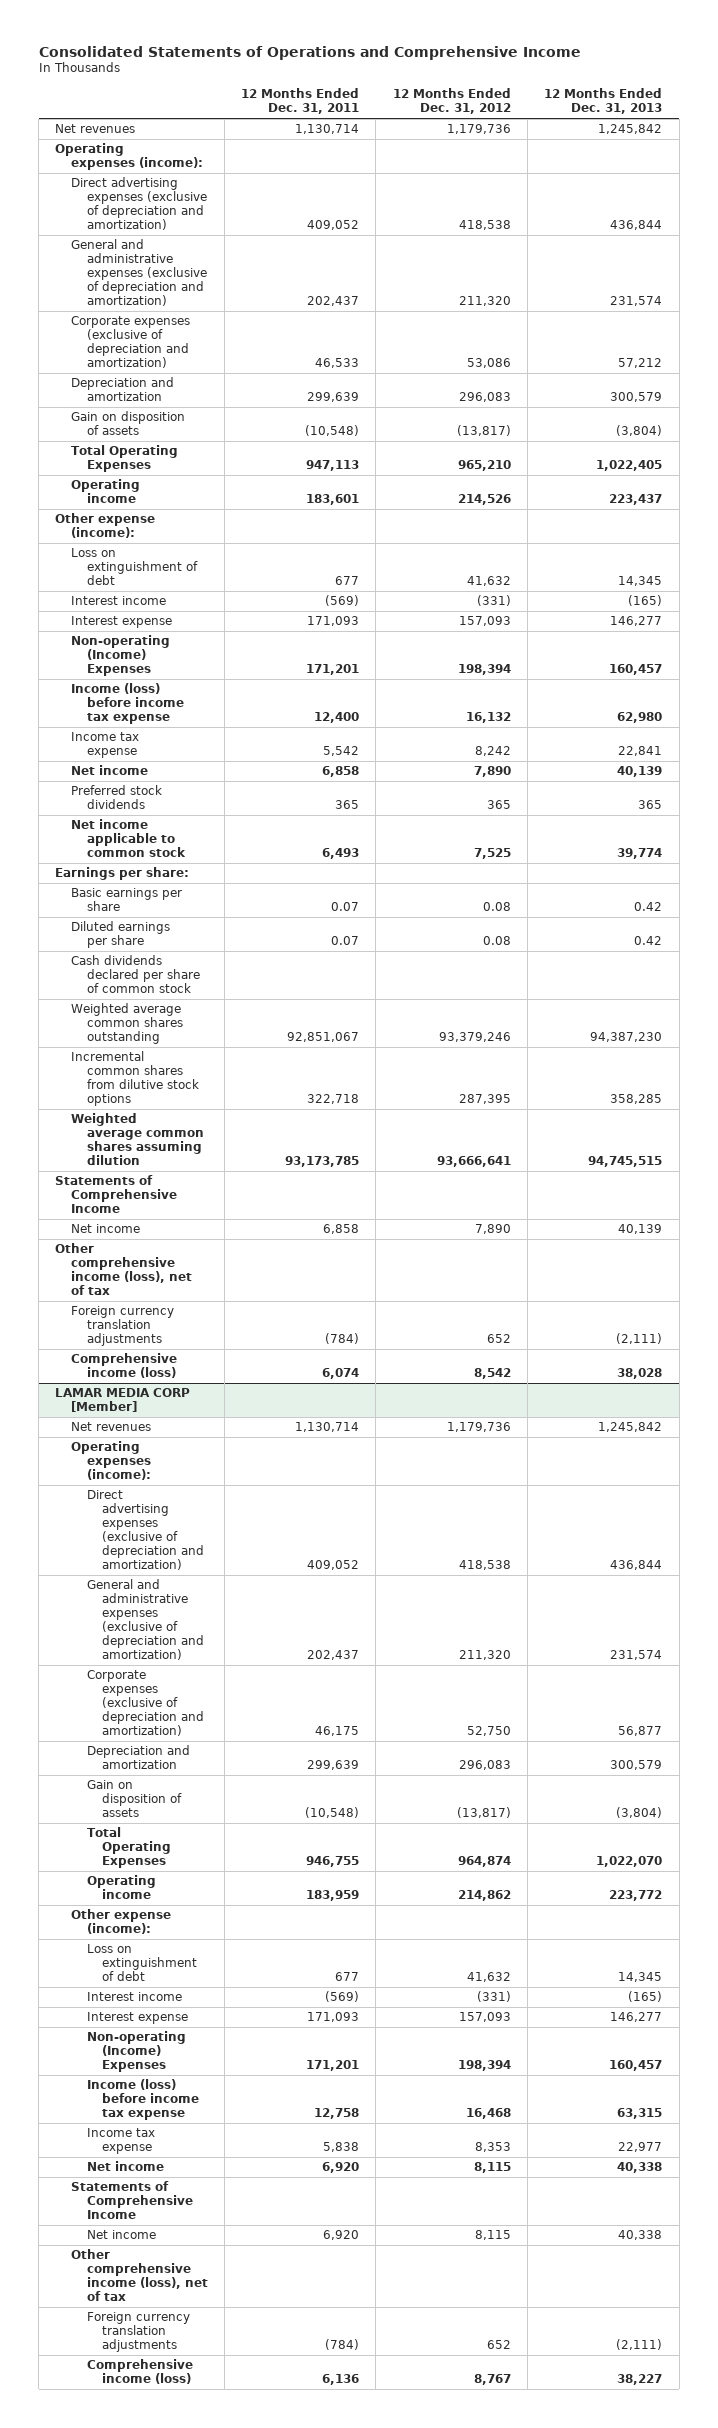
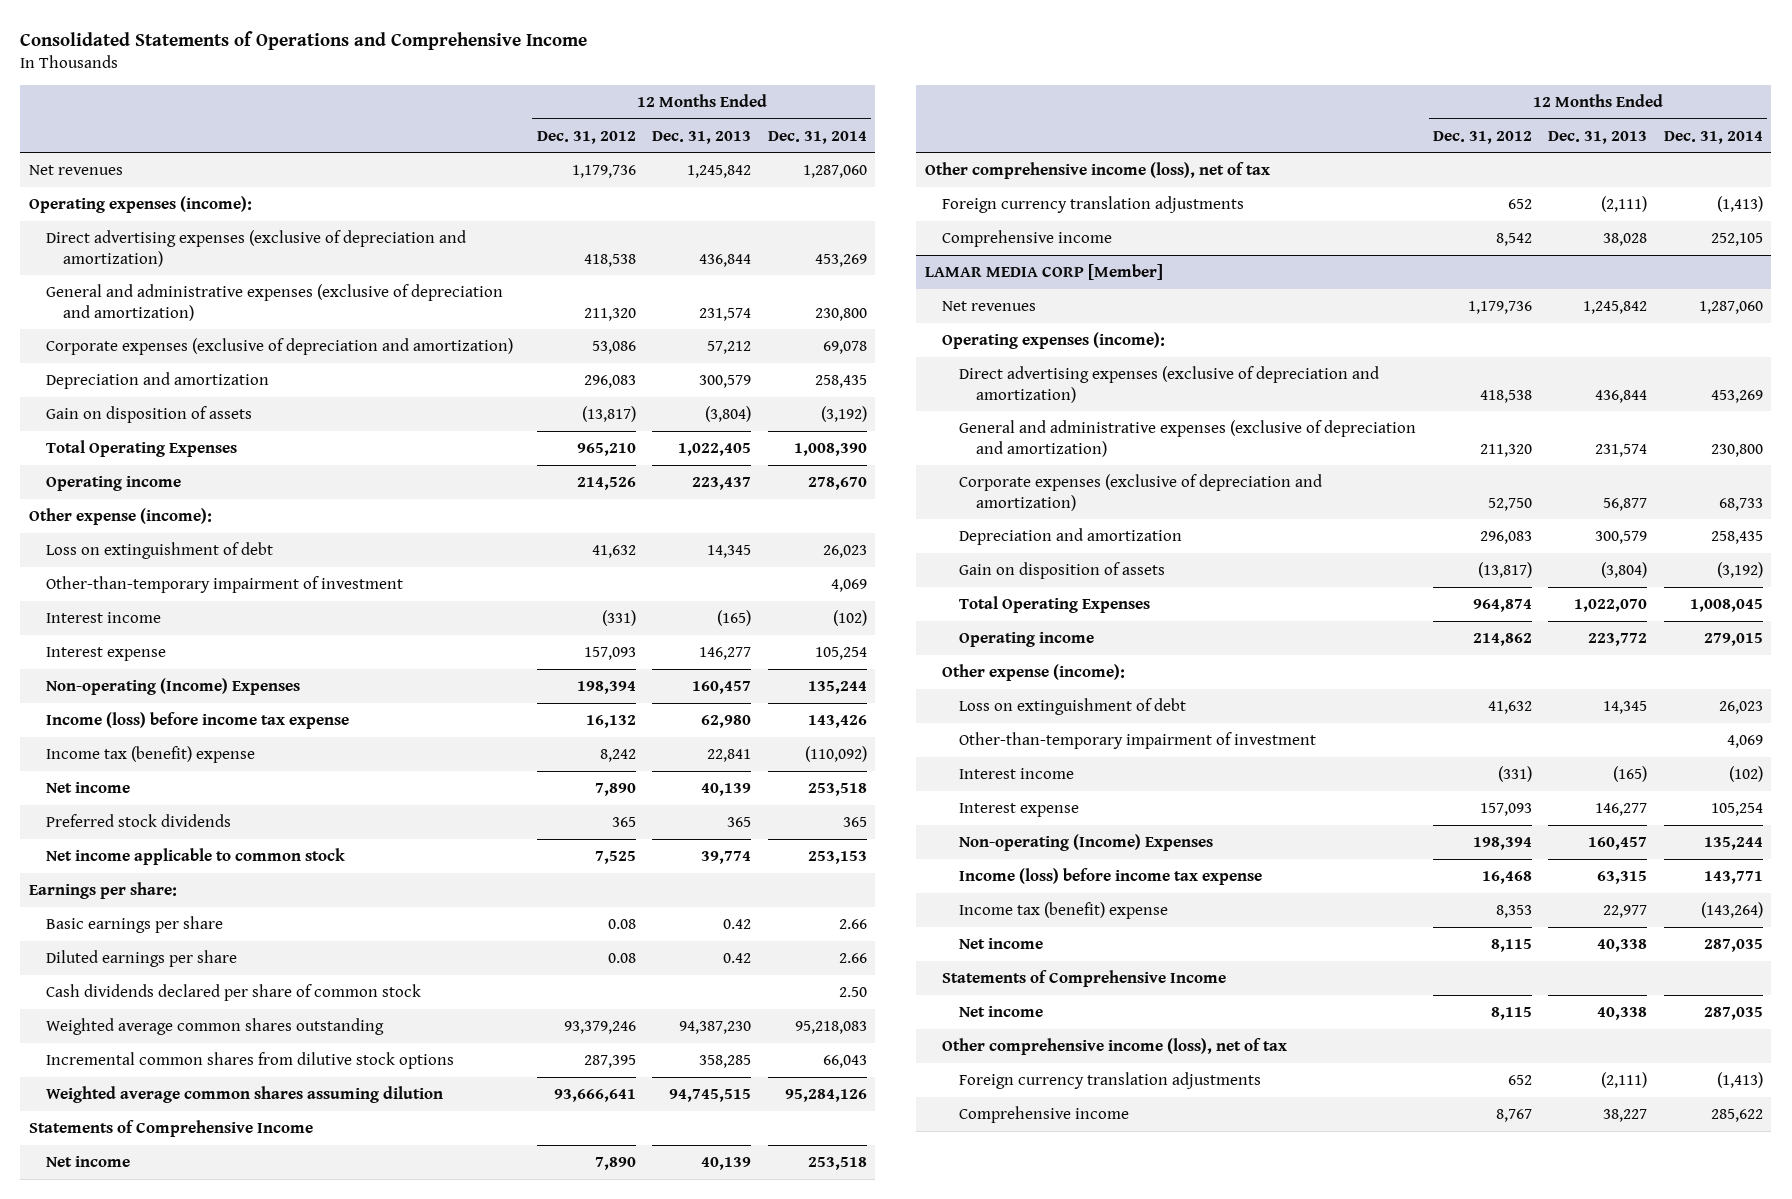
[241,88,360,115] 12 Months Ended Dec. 31, 2011 -> none
none -> [767,130,867,144] Dec. 31, 2014
none -> [45,575,403,593] Other-than-temporary impairment of investment
[70,732,139,759] Income tax expense -> [45,745,255,763] Income tax (benefit) expense
[70,1353,177,1379] Comprehensive income (loss) -> [941,229,1112,247] Comprehensive income
none -> [959,731,1317,749] Other-than-temporary impairment of investment
[86,2128,155,2155] Income tax expense -> [959,901,1169,919] Income tax (benefit) expense
[86,2359,193,2385] Comprehensive income (loss) -> [959,1105,1130,1123] Comprehensive income

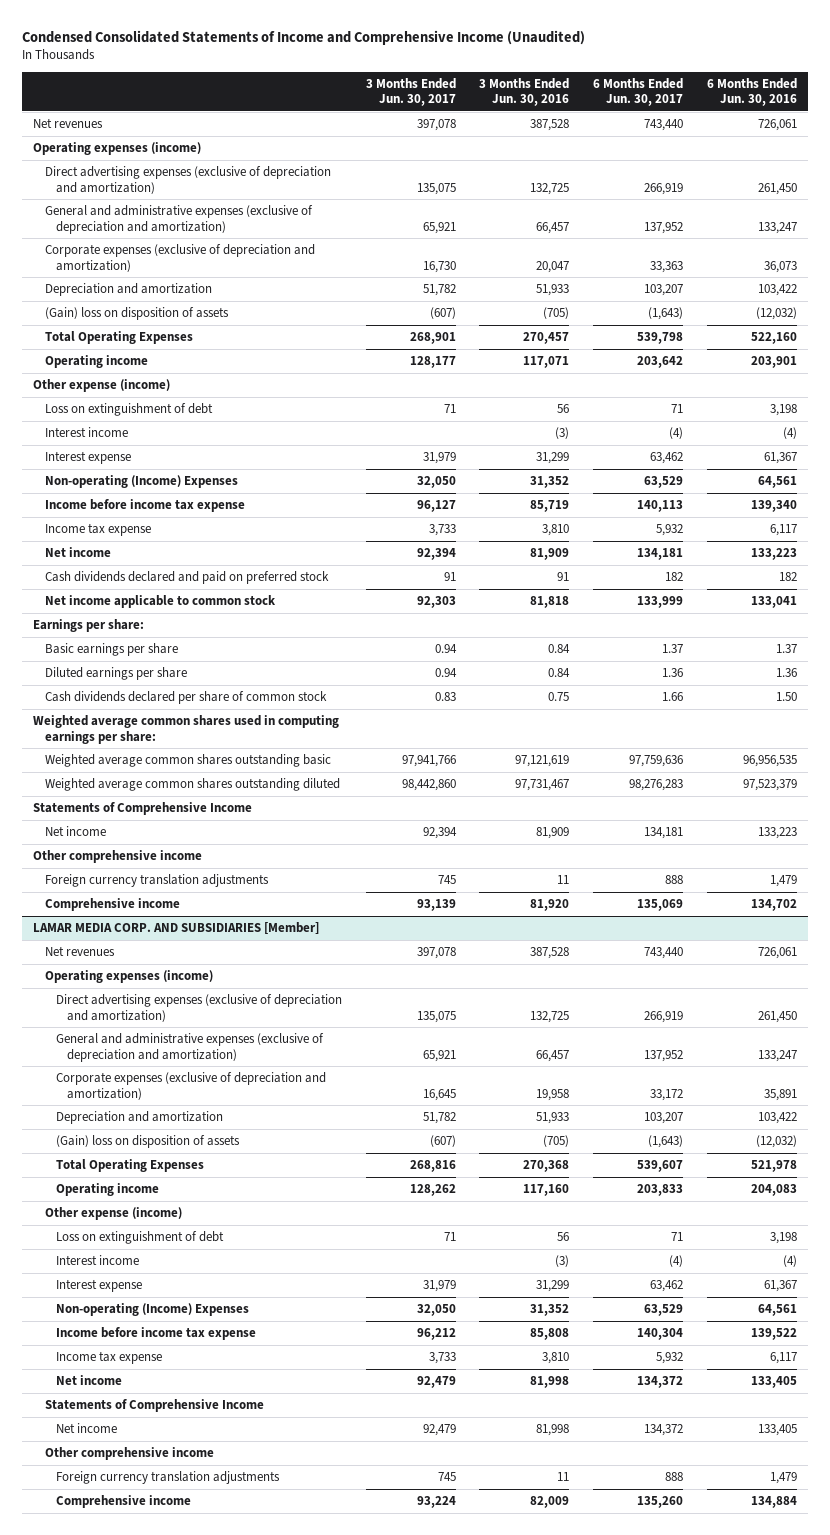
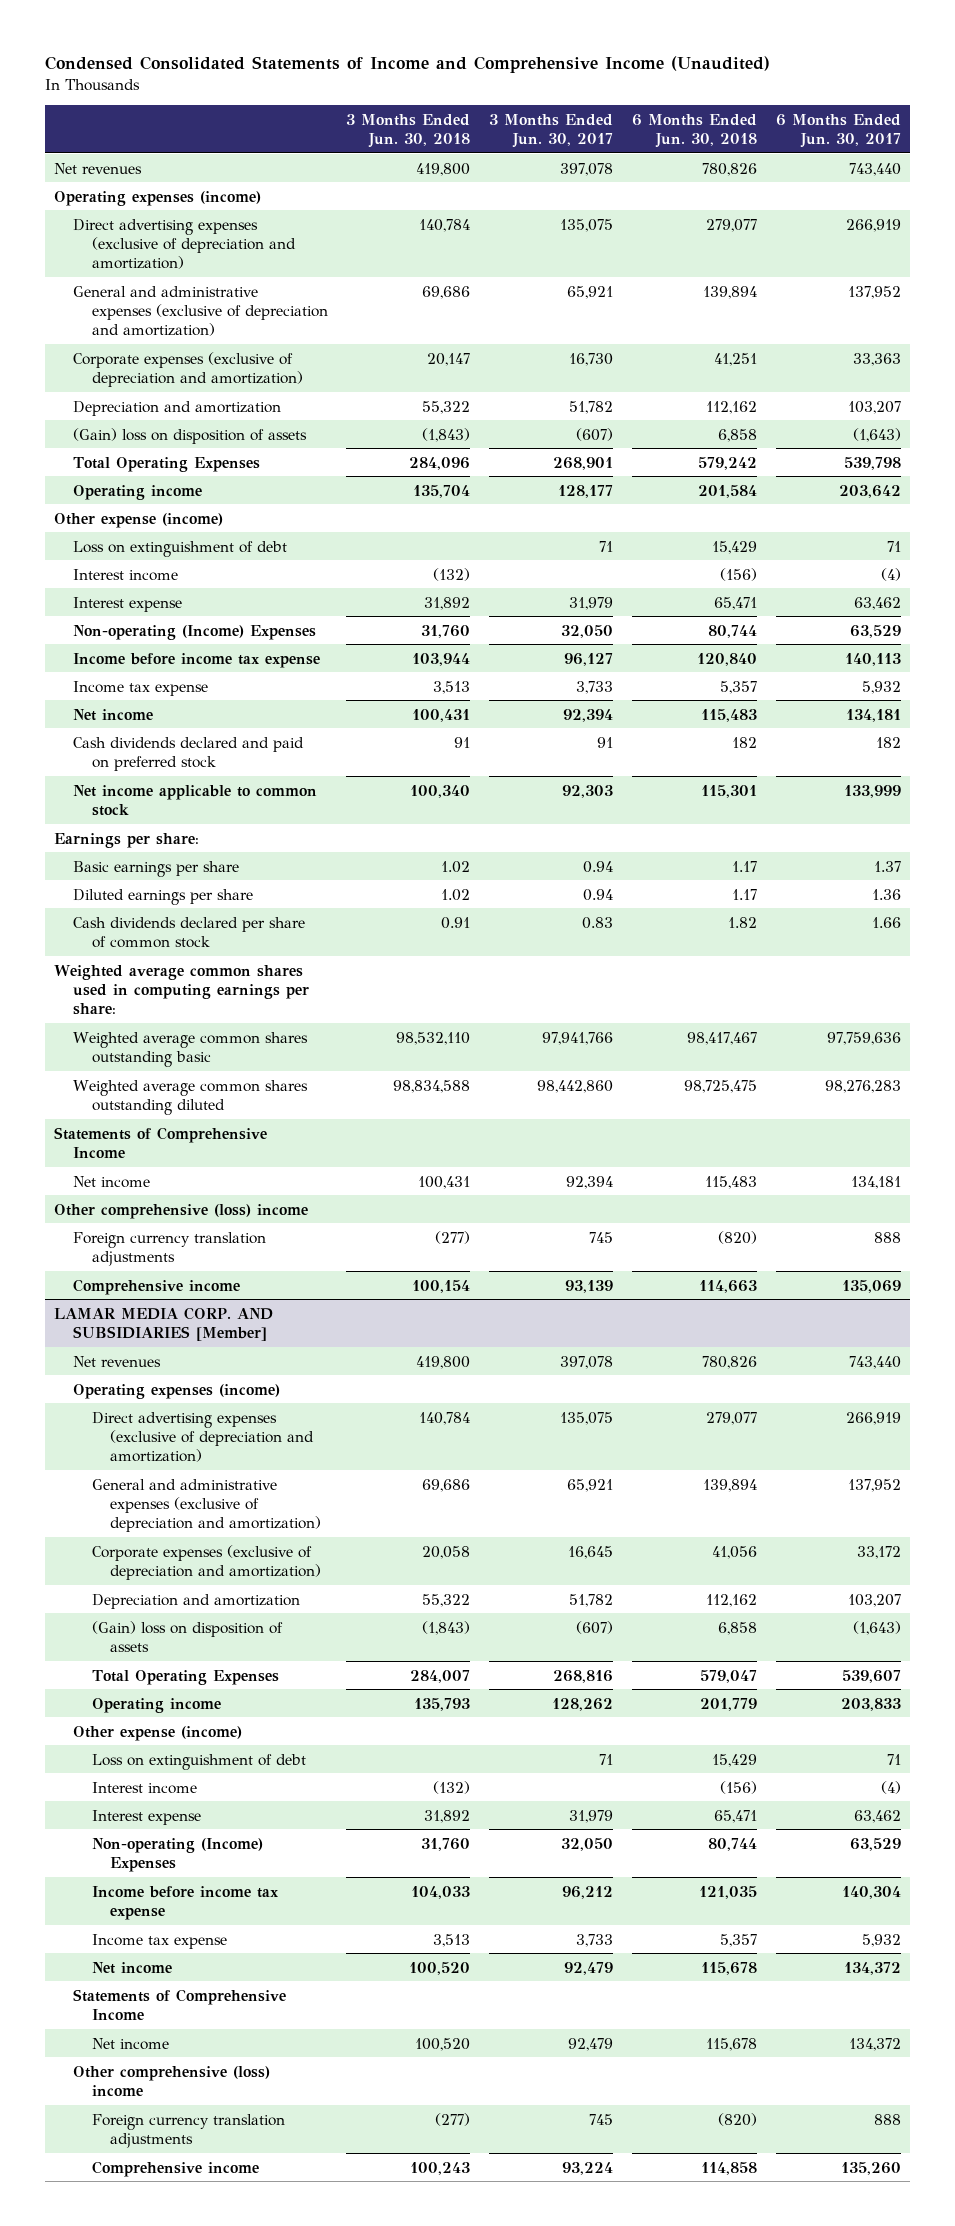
[479,77,570,107] 3 Months Ended Jun. 30, 2016 -> none
[706,77,797,107] 6 Months Ended Jun. 30, 2016 -> none
none -> [346,113,471,148] 3 Months Ended Jun. 30, 2018
none -> [631,113,757,148] 6 Months Ended Jun. 30, 2018
[33,850,203,864] Other comprehensive income -> [54,1203,309,1219] Other comprehensive (loss) income
[44,1447,214,1461] Other comprehensive income -> [72,2065,270,2096] Other comprehensive (loss) income

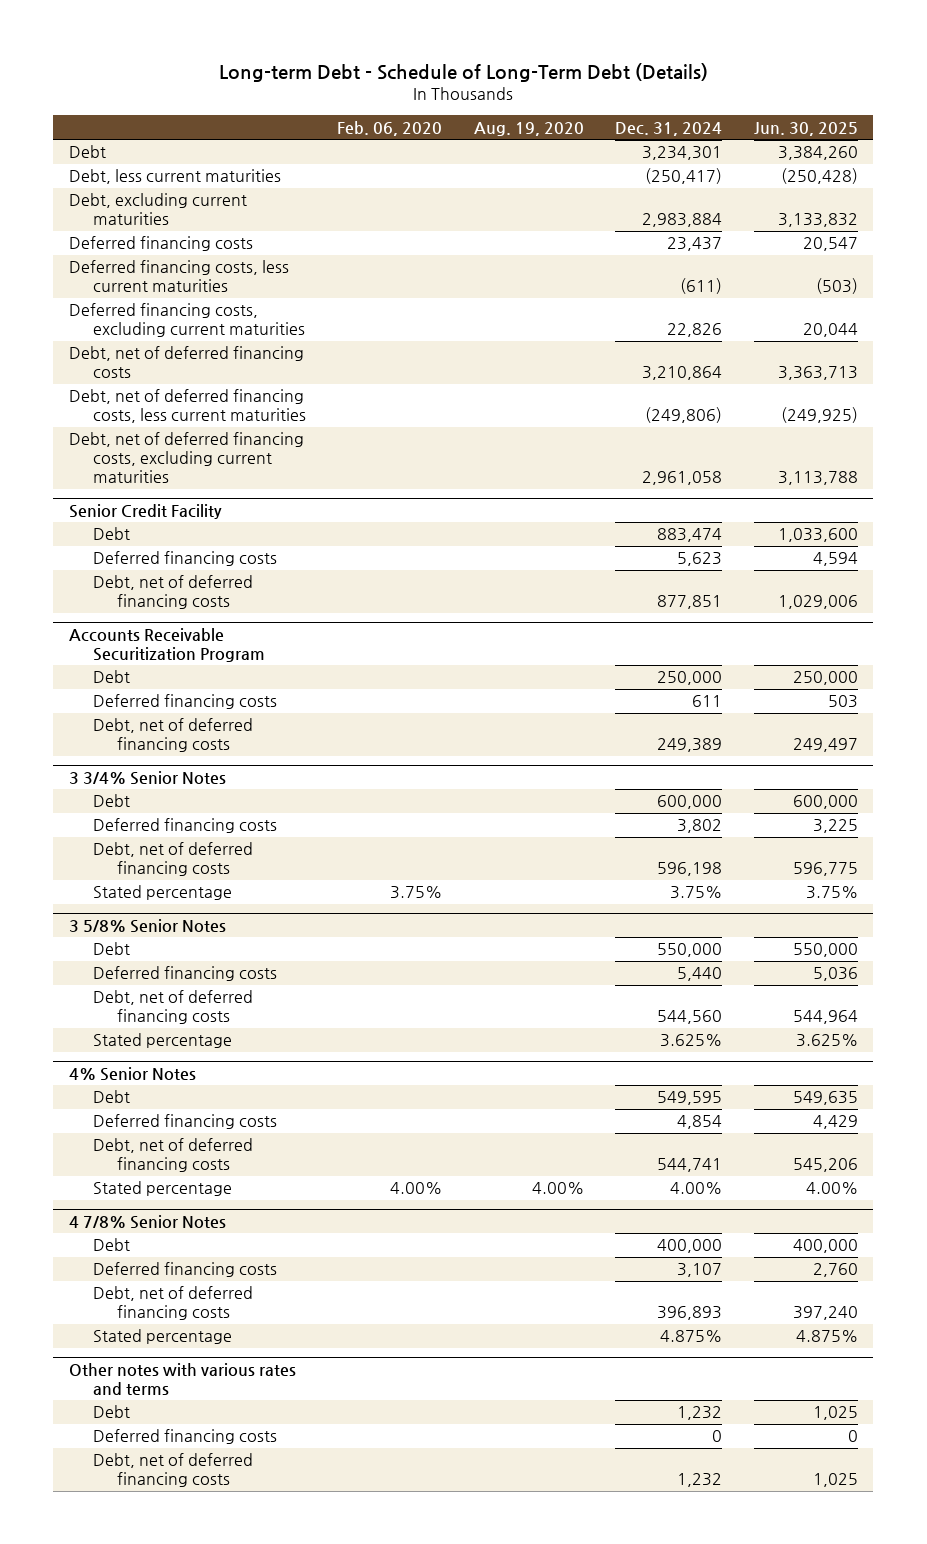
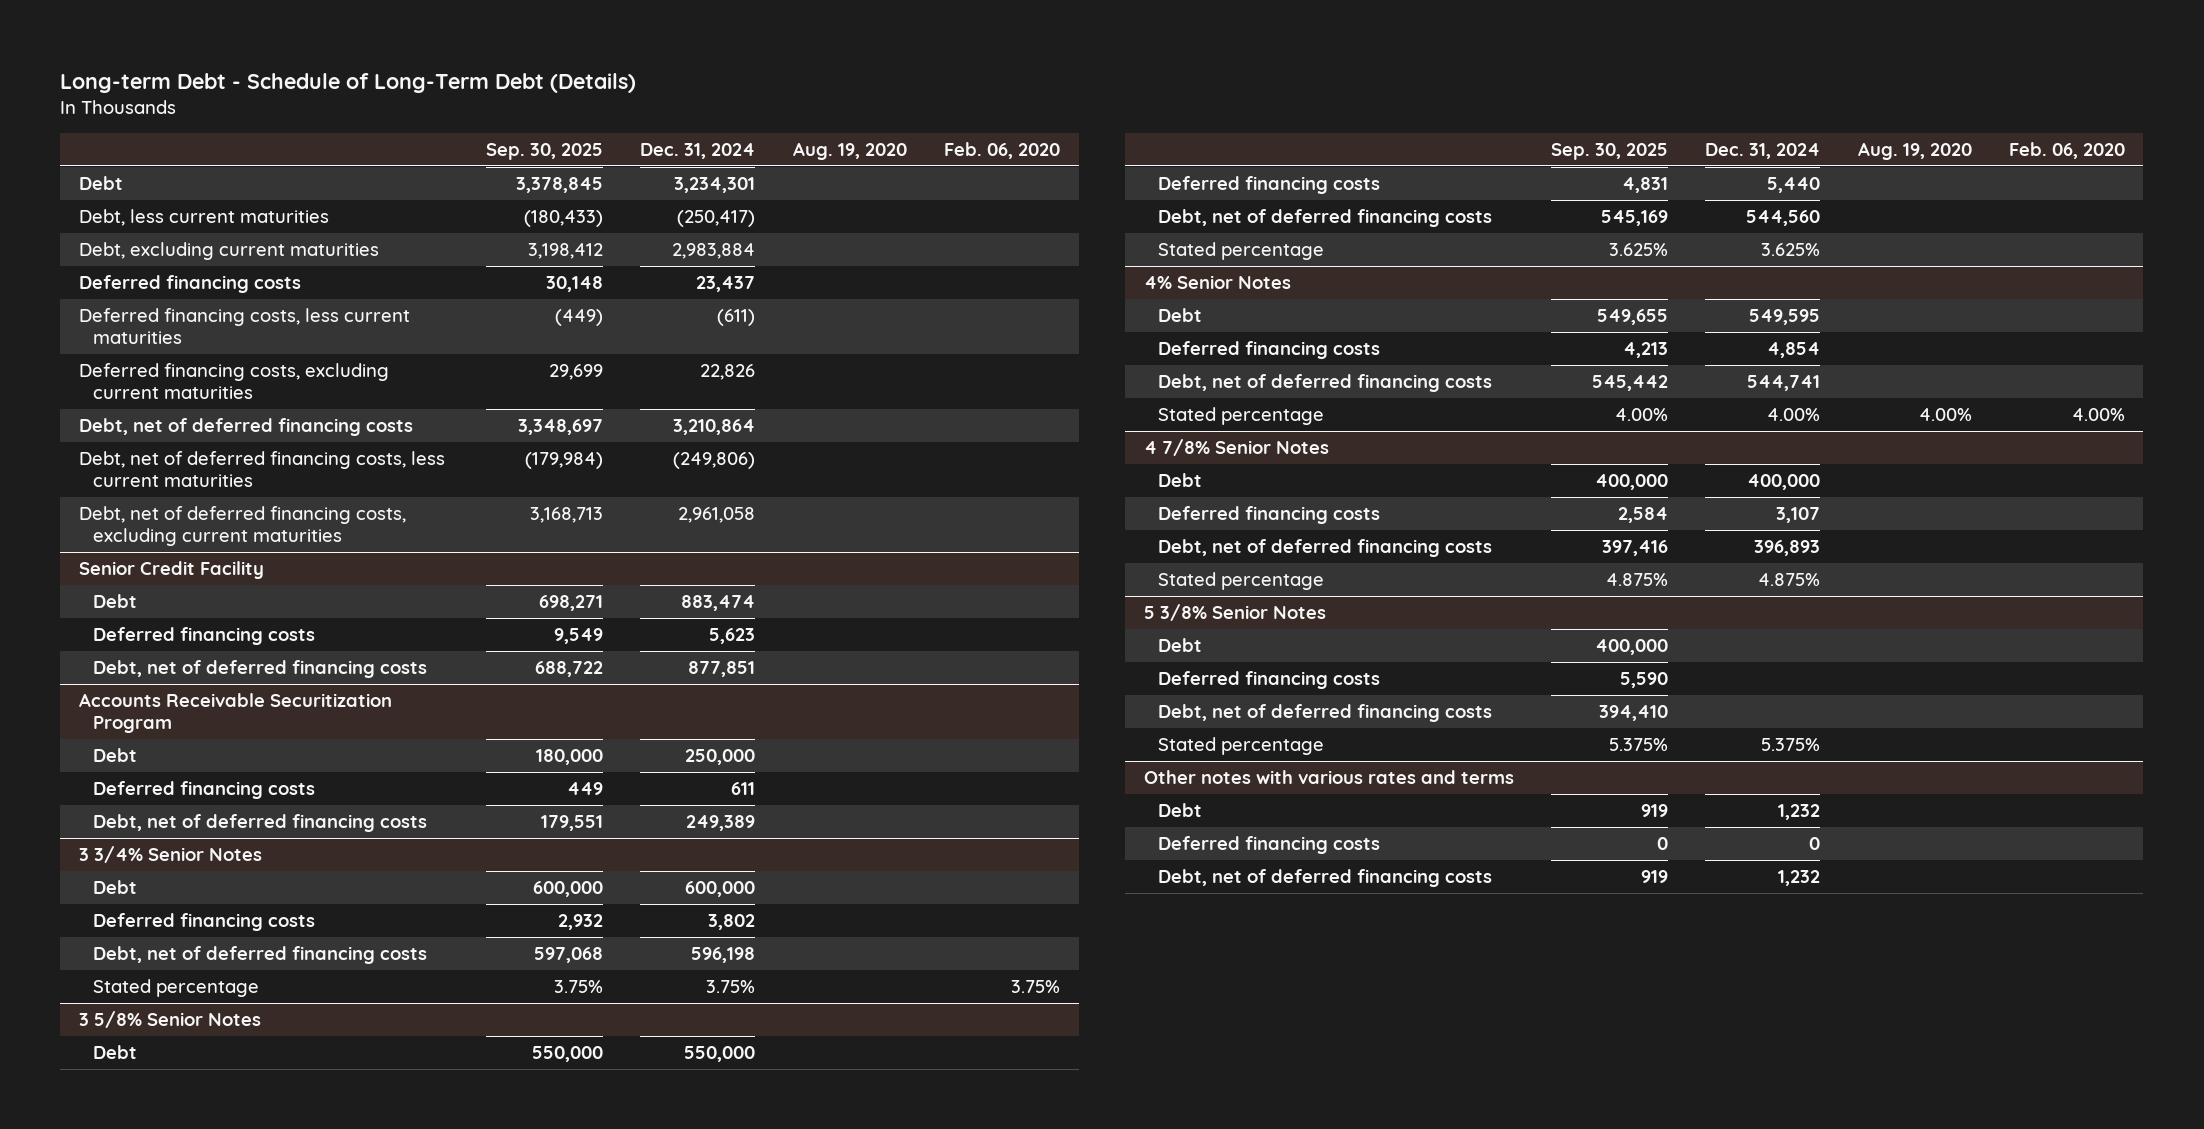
[753,121,858,136] Jun. 30, 2025 -> none
none -> [486,142,604,160] Sep. 30, 2025
none -> [1143,604,1326,622] 5 3/8% Senior Notes
none -> [1157,638,1202,653] Debt
none -> [1157,671,1380,690] Deferred financing costs
none -> [1157,704,1492,723] Debt, net of deferred financing costs
none -> [1157,737,1324,756] Stated percentage

